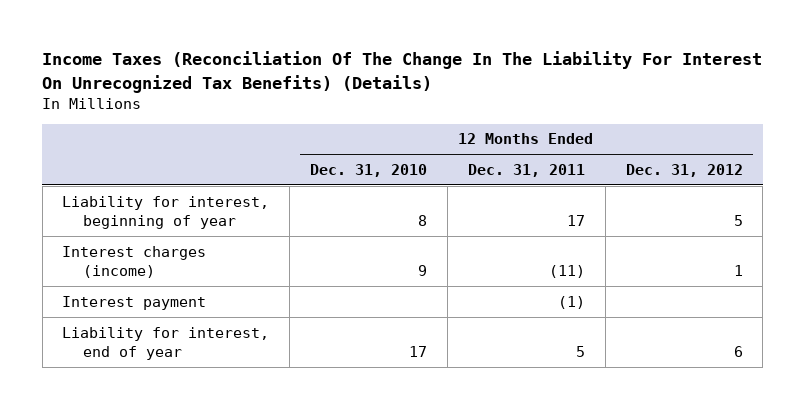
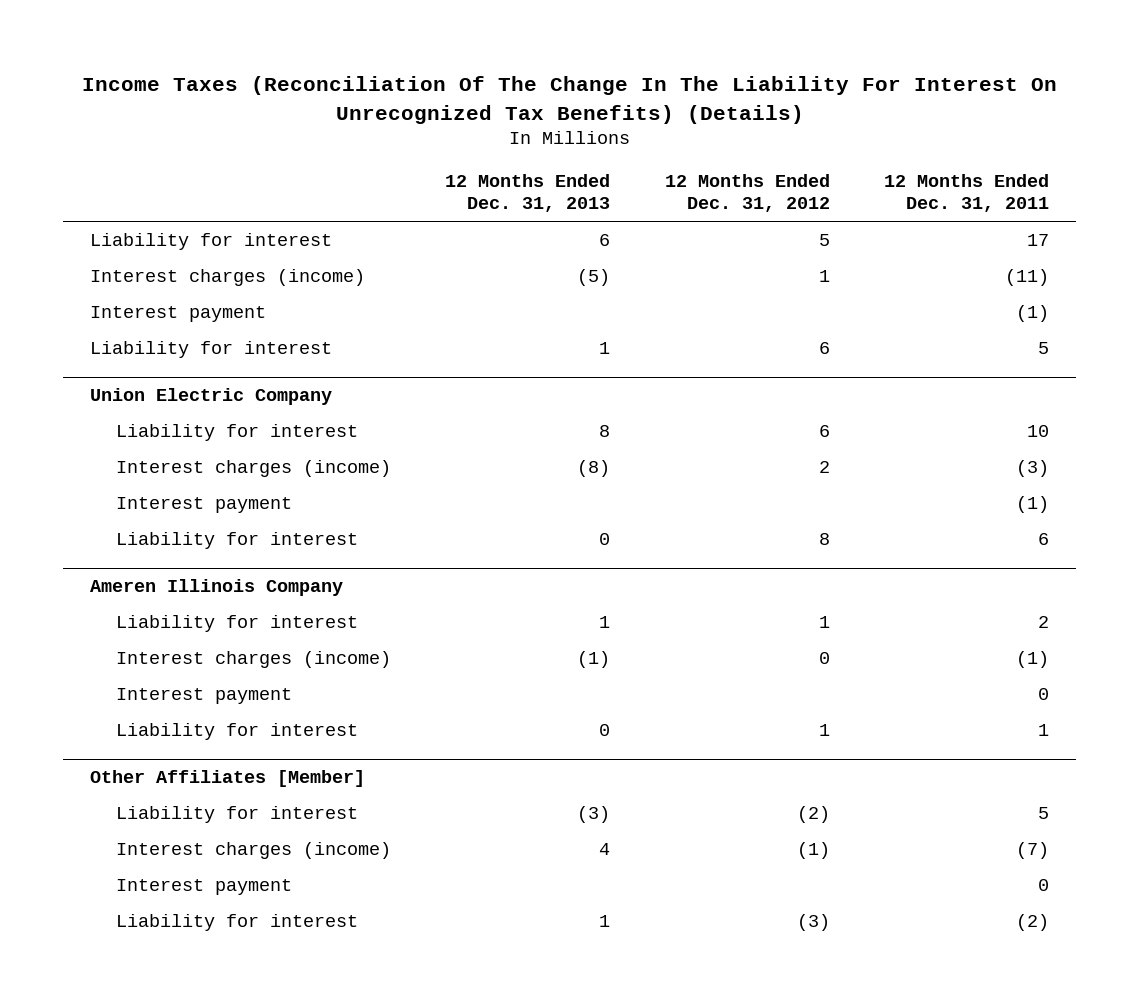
[310,164,428,178] Dec. 31, 2010 -> none
none -> [445,173,611,213] 12 Months Ended Dec. 31, 2013
[62,195,270,229] Liability for interest, beginning of year -> [89,232,332,250] Liability for interest
[62,326,270,360] Liability for interest, end of year -> [89,340,332,358] Liability for interest
none -> [89,388,332,406] Union Electric Company
none -> [115,423,358,441] Liability for interest
none -> [115,459,391,477] Interest charges (income)
none -> [115,496,292,513] Interest payment
none -> [115,531,358,549] Liability for interest
none -> [89,579,343,597] Ameren Illinois Company
none -> [115,614,358,632] Liability for interest
none -> [115,650,391,668] Interest charges (income)
none -> [115,687,292,704] Interest payment
none -> [115,722,358,740] Liability for interest
none -> [89,770,365,788] Other Affiliates [Member]
none -> [115,805,358,823] Liability for interest
none -> [115,841,391,859] Interest charges (income)
none -> [115,878,292,895] Interest payment
none -> [115,913,358,931] Liability for interest

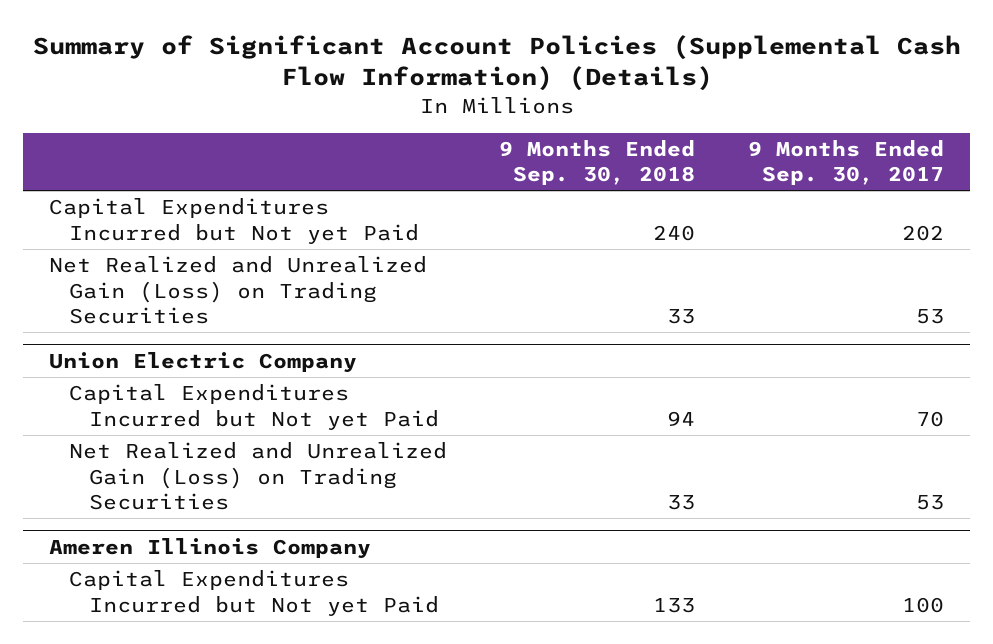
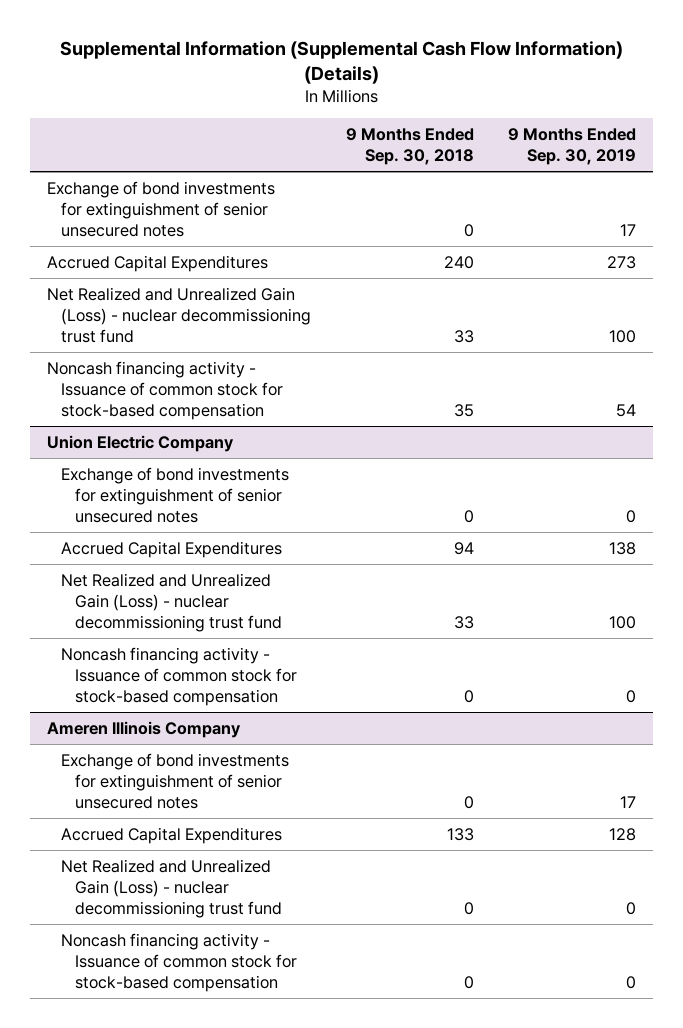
[32,35,961,92] Summary of Significant Account Policies (Supplemental Cash Flow Information) (Details) -> [59,40,623,85] Supplemental Information (Supplemental Cash Flow Information) (Details)
[747,139,944,186] 9 Months Ended Sep. 30, 2017 -> none
none -> [508,128,637,166] 9 Months Ended Sep. 30, 2019
none -> [46,180,275,237] Exchange of bond investments for extinguishment of senior unsecured notes
[49,198,419,244] Capital Expenditures Incurred but Not yet Paid -> [46,254,268,272] Accrued Capital Expenditures
[49,256,428,324] Net Realized and Unrealized Gain (Loss) on Trading Securities -> [46,286,311,343] Net Realized and Unrealized Gain (Loss) - nuclear decommissioning trust fund
none -> [46,360,283,420] Noncash financing activity - Issuance of common stock for stock-based compensation
none -> [60,466,289,523] Exchange of bond investments for extinguishment of senior unsecured notes
[68,384,439,430] Capital Expenditures Incurred but Not yet Paid -> [60,540,282,558] Accrued Capital Expenditures
[68,442,447,510] Net Realized and Unrealized Gain (Loss) on Trading Securities -> [60,572,282,632] Net Realized and Unrealized Gain (Loss) - nuclear decommissioning trust fund
none -> [60,646,297,706] Noncash financing activity - Issuance of common stock for stock-based compensation
none -> [60,752,289,809] Exchange of bond investments for extinguishment of senior unsecured notes
[68,570,439,616] Capital Expenditures Incurred but Not yet Paid -> [60,826,282,844] Accrued Capital Expenditures
none -> [60,858,282,918] Net Realized and Unrealized Gain (Loss) - nuclear decommissioning trust fund
none -> [60,932,297,992] Noncash financing activity - Issuance of common stock for stock-based compensation

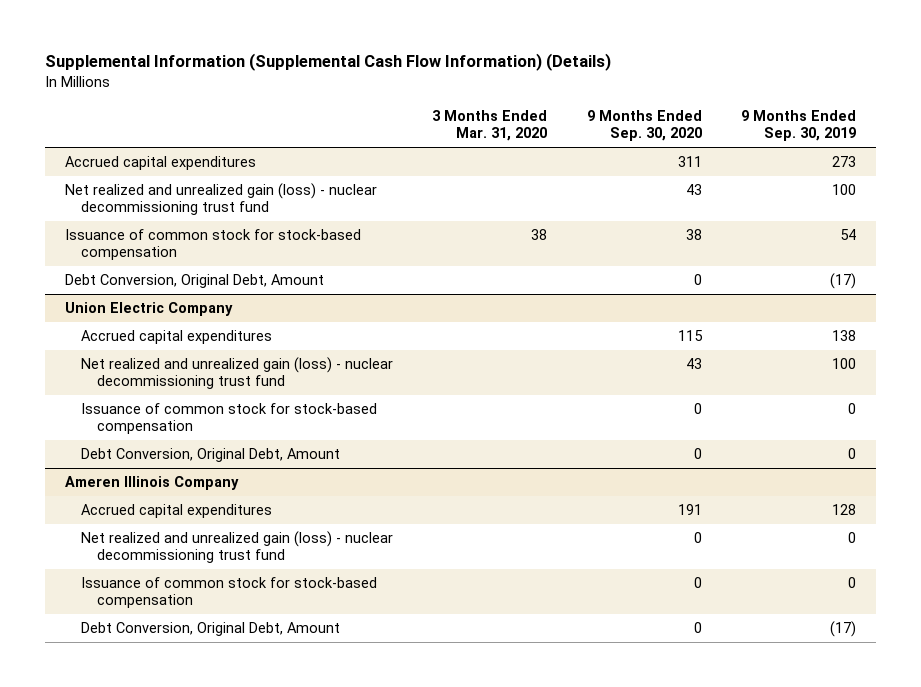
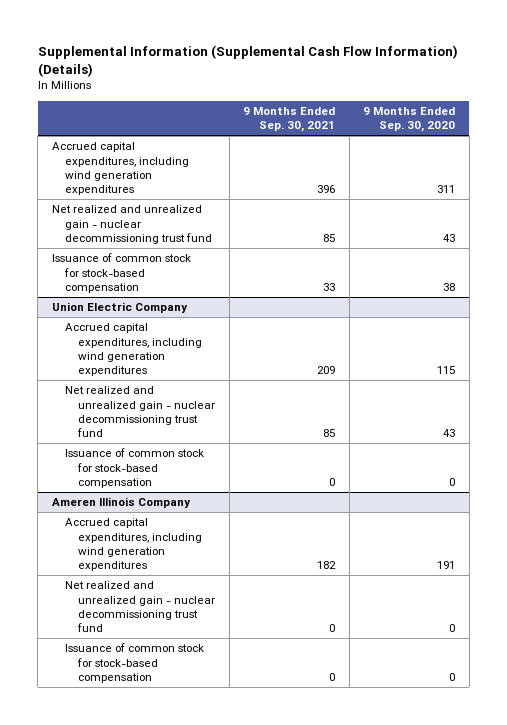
[432,109,548,141] 3 Months Ended Mar. 31, 2020 -> none
[741,109,857,141] 9 Months Ended Sep. 30, 2019 -> none
none -> [243,106,336,133] 9 Months Ended Sep. 30, 2021
[64,156,256,171] Accrued capital expenditures -> [51,142,190,196] Accrued capital expenditures, including wind generation expenditures
[64,183,377,216] Net realized and unrealized gain (loss) - nuclear decommissioning trust fund -> [51,205,213,244] Net realized and unrealized gain - nuclear decommissioning trust fund
[64,274,324,289] Debt Conversion, Original Debt, Amount -> none
[80,330,272,345] Accrued capital expenditures -> [65,323,203,377] Accrued capital expenditures, including wind generation expenditures
[80,357,393,390] Net realized and unrealized gain (loss) - nuclear decommissioning trust fund -> [65,386,216,438] Net realized and unrealized gain - nuclear decommissioning trust fund
[80,448,340,463] Debt Conversion, Original Debt, Amount -> none
[80,504,272,519] Accrued capital expenditures -> [65,518,203,572] Accrued capital expenditures, including wind generation expenditures
[80,531,393,564] Net realized and unrealized gain (loss) - nuclear decommissioning trust fund -> [65,581,216,633] Net realized and unrealized gain - nuclear decommissioning trust fund
[80,622,340,637] Debt Conversion, Original Debt, Amount -> none

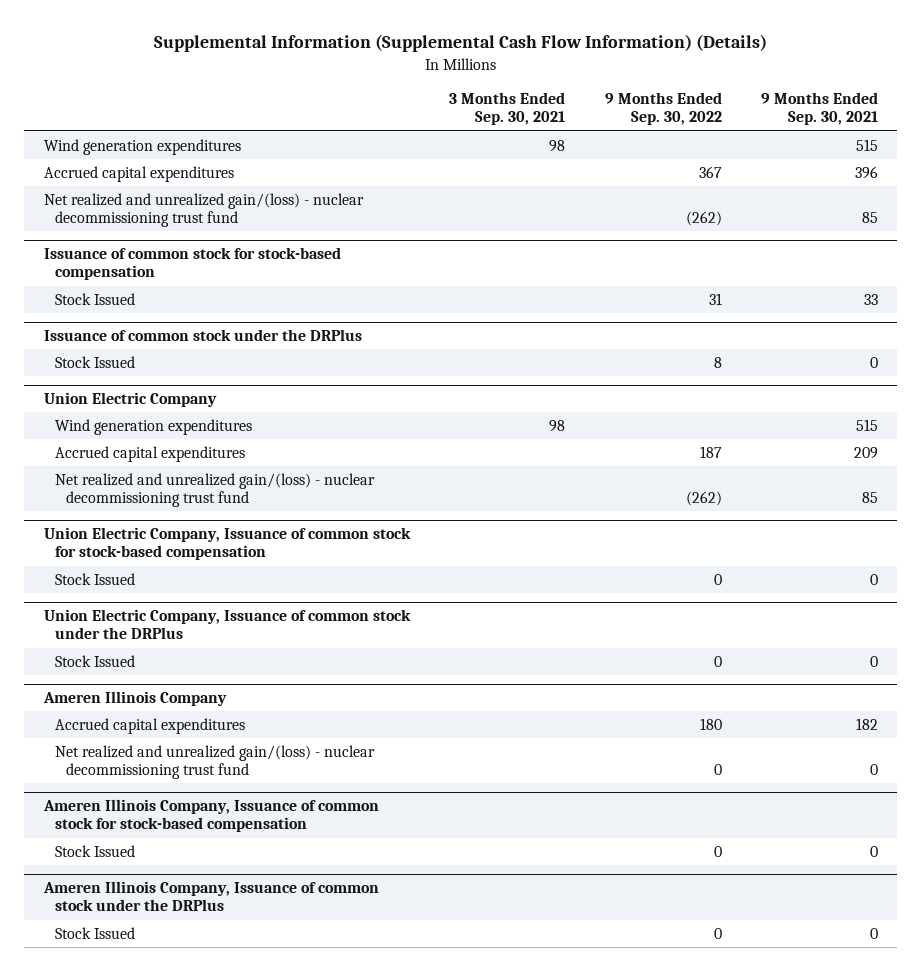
[363,106,456,133] 9 Months Ended Sep. 30, 2020 -> none
none -> [449,92,566,126] 3 Months Ended Sep. 30, 2021
none -> [604,92,722,126] 9 Months Ended Sep. 30, 2022
none -> [43,138,241,155] Wind generation expenditures
[51,142,190,196] Accrued capital expenditures, including wind generation expenditures -> [43,165,234,182] Accrued capital expenditures
[51,205,213,244] Net realized and unrealized gain - nuclear decommissioning trust fund -> [43,192,364,228] Net realized and unrealized gain/(loss) - nuclear decommissioning trust fund
none -> [43,247,341,281] Issuance of common stock for stock-based compensation
[51,253,191,293] Issuance of common stock for stock-based compensation -> [54,292,135,305] Stock Issued
none -> [43,329,362,342] Issuance of common stock under the DRPlus
none -> [54,355,135,368] Stock Issued
none -> [54,418,252,435] Wind generation expenditures
[65,323,203,377] Accrued capital expenditures, including wind generation expenditures -> [54,445,245,462] Accrued capital expenditures
[65,386,216,438] Net realized and unrealized gain - nuclear decommissioning trust fund -> [54,472,375,508] Net realized and unrealized gain/(loss) - nuclear decommissioning trust fund
none -> [43,527,411,561] Union Electric Company, Issuance of common stock for stock-based compensation
[65,448,205,488] Issuance of common stock for stock-based compensation -> [54,572,135,585] Stock Issued
none -> [43,609,411,640] Union Electric Company, Issuance of common stock under the DRPlus
none -> [54,654,135,667] Stock Issued
[65,518,203,572] Accrued capital expenditures, including wind generation expenditures -> [54,717,245,734] Accrued capital expenditures
[65,581,216,633] Net realized and unrealized gain - nuclear decommissioning trust fund -> [54,744,375,780] Net realized and unrealized gain/(loss) - nuclear decommissioning trust fund
none -> [42,799,379,833] Ameren Illinois Company, Issuance of common stock for stock-based compensation
[65,643,205,683] Issuance of common stock for stock-based compensation -> [54,844,135,857] Stock Issued
none -> [42,881,379,912] Ameren Illinois Company, Issuance of common stock under the DRPlus
none -> [54,926,135,939] Stock Issued

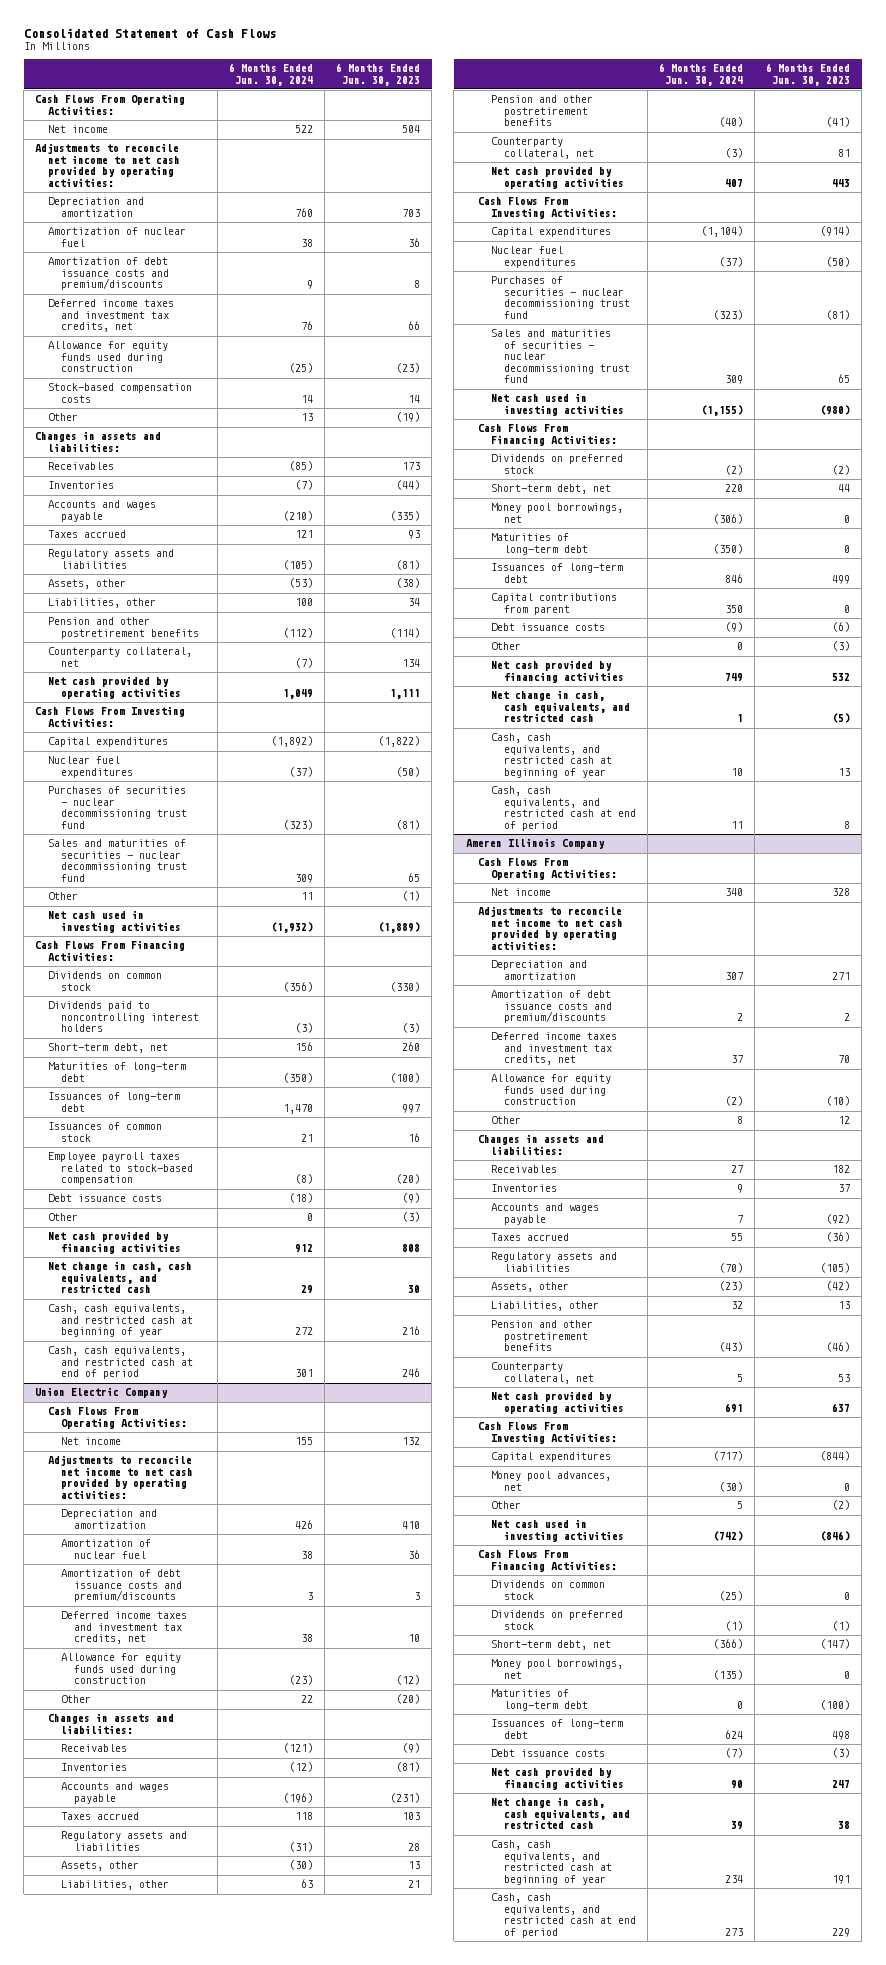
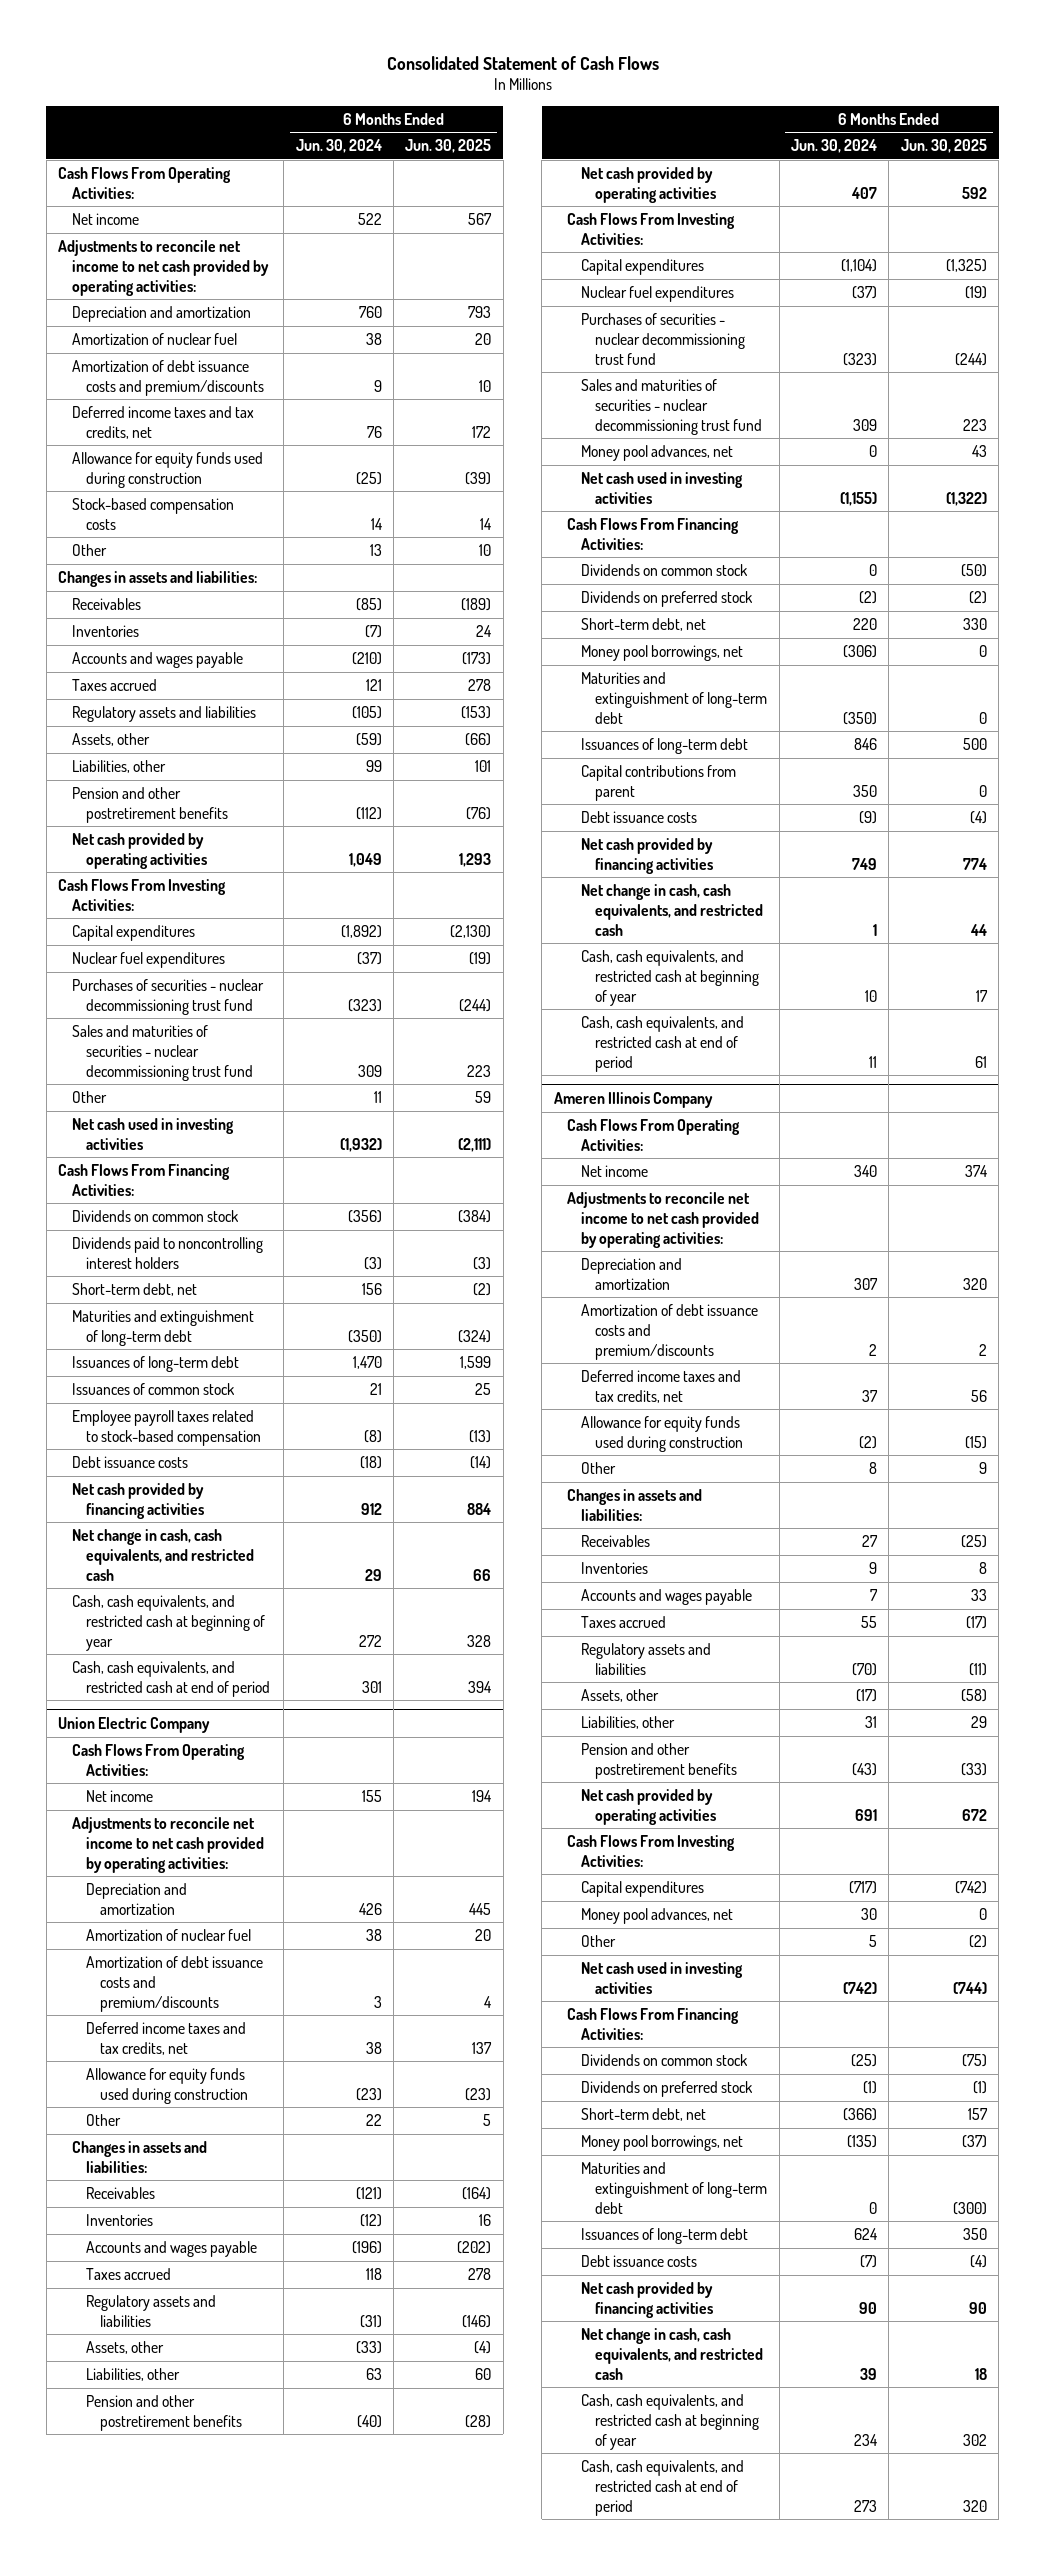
[335,63,420,86] 6 Months Ended Jun. 30, 2023 -> none
none -> [405,139,492,154] Jun. 30, 2025
[48,299,175,333] Deferred income taxes and investment tax credits, net -> [71,405,254,439] Deferred income taxes and tax credits, net
[288,578,313,589] (53) -> [355,732,382,746] (59)
[294,598,313,607] 100 -> [365,759,382,772] 99
[48,647,193,667] Counterparty collateral, net -> none
[48,1062,187,1082] Maturities of long-term debt -> [71,1309,254,1346] Maturities and extinguishment of long-term debt
[48,1213,79,1222] Other -> none
[60,1611,187,1645] Deferred income taxes and investment tax credits, net -> [85,2021,246,2055] Deferred income taxes and tax credits, net
[288,1860,313,1871] (30) -> [355,2340,382,2354] (33)
[491,137,595,159] Counterparty collateral, net -> none
none -> [581,444,734,461] Money pool advances, net
none -> [581,563,749,576] Dividends on common stock
[491,533,589,555] Maturities of long-term debt -> [581,671,768,724] Maturities and extinguishment of long-term debt
[491,642,522,651] Other -> none
[491,1032,618,1066] Deferred income taxes and investment tax credits, net -> [581,1369,742,1403] Deferred income taxes and tax credits, net
[719,1281,744,1292] (23) -> [856,1688,878,1702] (17)
[731,1301,744,1310] 32 -> [865,1715,878,1728] 31
[491,1362,595,1384] Counterparty collateral, net -> none
[719,1481,744,1492] (30) -> [861,1907,878,1920] 30
[491,1689,589,1711] Maturities of long-term debt -> [581,2161,768,2214] Maturities and extinguishment of long-term debt

